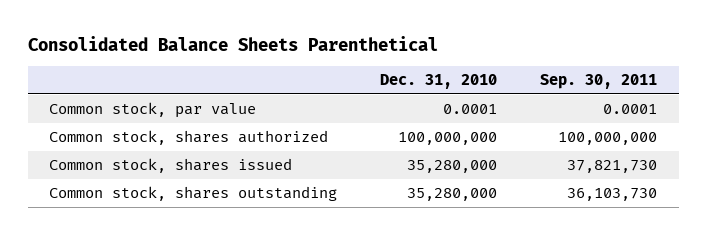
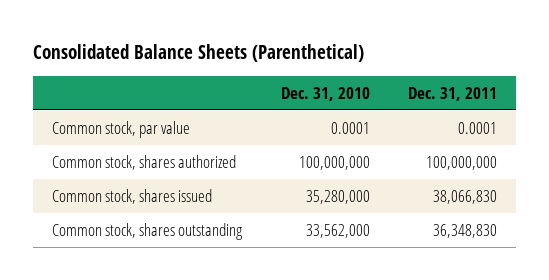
[27,35,438,51] Consolidated Balance Sheets Parenthetical -> [33,43,365,62] Consolidated Balance Sheets (Parenthetical)
[540,74,658,90] Sep. 30, 2011 -> none
none -> [407,86,497,101] Dec. 31, 2011
[407,188,498,202] 35,280,000 -> [305,224,370,239] 33,562,000

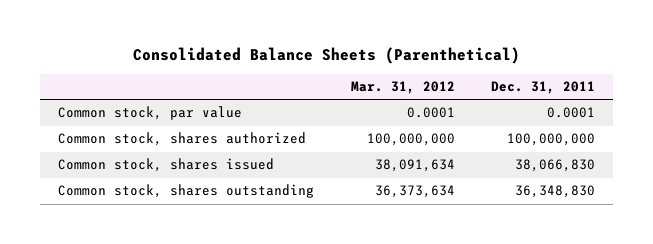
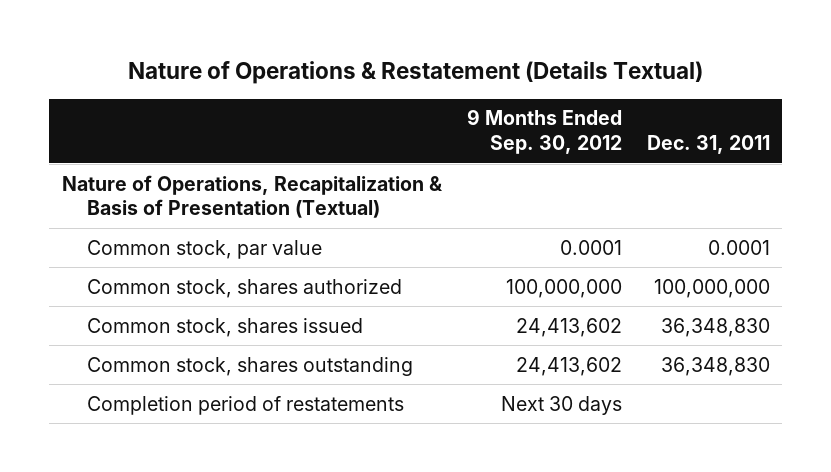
[132,47,520,65] Consolidated Balance Sheets (Parenthetical) -> [127,61,703,85] Nature of Operations & Restatement (Details Textual)
[350,81,455,95] Mar. 31, 2012 -> none
none -> [466,109,622,155] 9 Months Ended Sep. 30, 2012
none -> [61,174,443,219] Nature of Operations, Recapitalization & Basis of Presentation (Textual)
[515,159,596,173] 38,066,830 -> [660,317,770,337] 36,348,830
none -> [86,395,404,415] Completion period of restatements

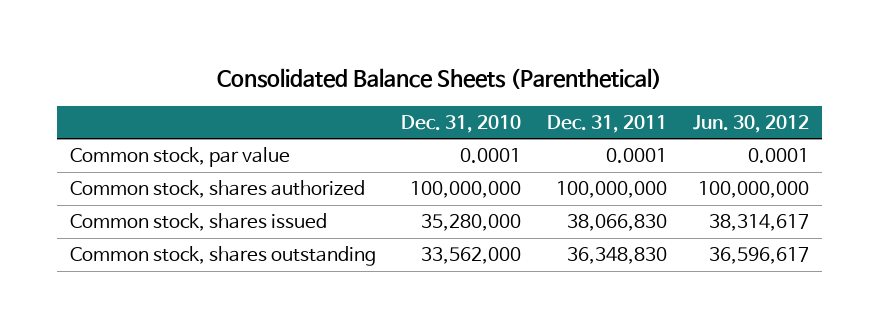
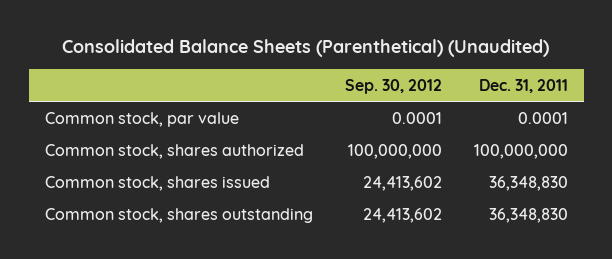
[217,68,663,90] Consolidated Balance Sheets (Parenthetical) -> [62,39,550,58] Consolidated Balance Sheets (Parenthetical) (Unaudited)
[401,114,522,133] Dec. 31, 2010 -> none
[693,114,810,133] Jun. 30, 2012 -> none
none -> [344,78,442,94] Sep. 30, 2012
[567,214,668,232] 38,066,830 -> [488,175,568,191] 36,348,830

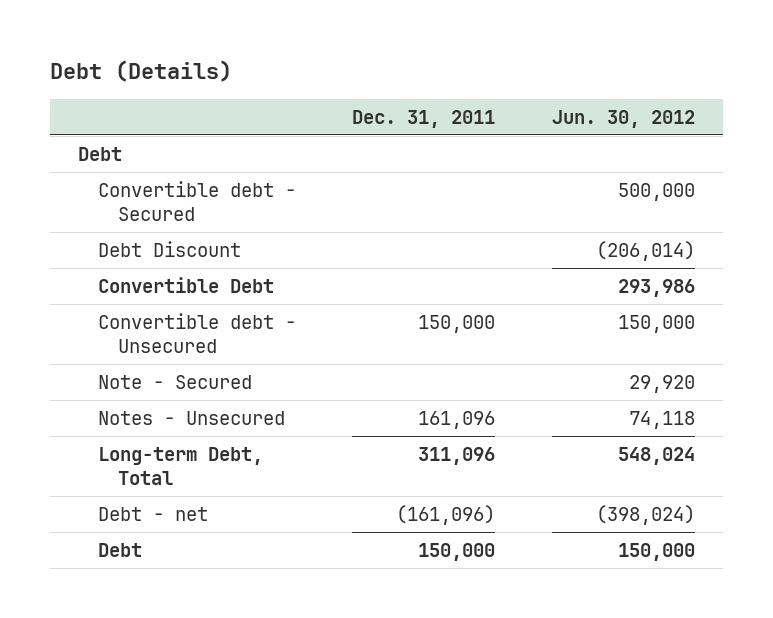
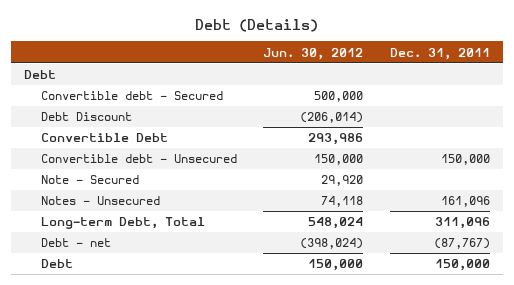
[396,505,496,526] (161,096) -> [433,238,490,250] (87,767)

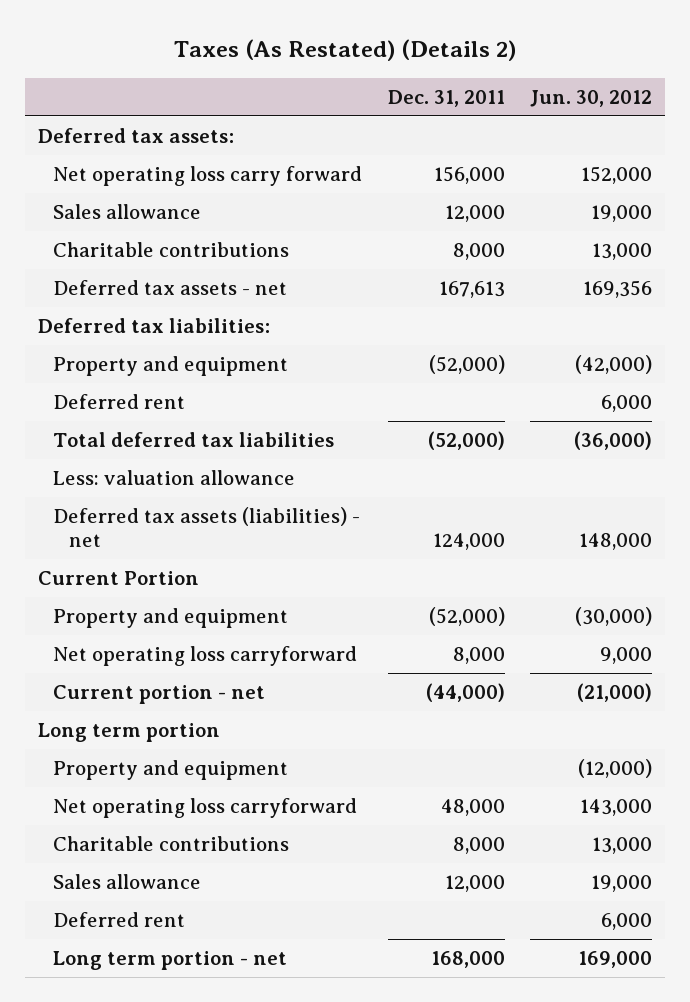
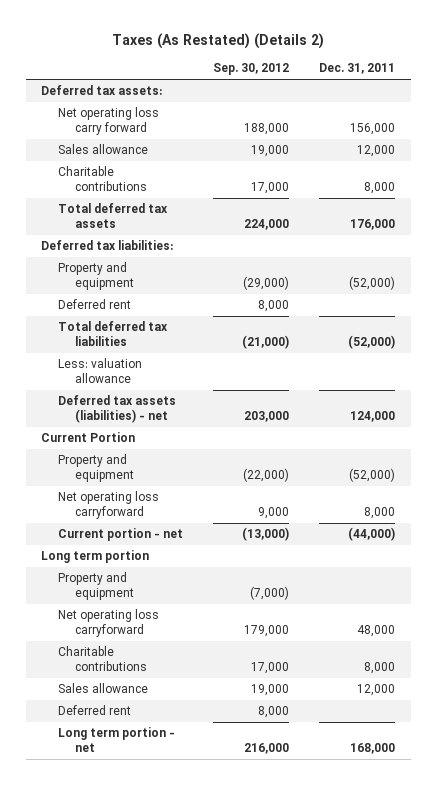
[530,89,653,107] Jun. 30, 2012 -> none
none -> [213,63,290,76] Sep. 30, 2012
[53,279,288,295] Deferred tax assets - net -> [57,203,168,229] Total deferred tax assets
[438,280,505,298] 167,613 -> [350,219,396,231] 176,000

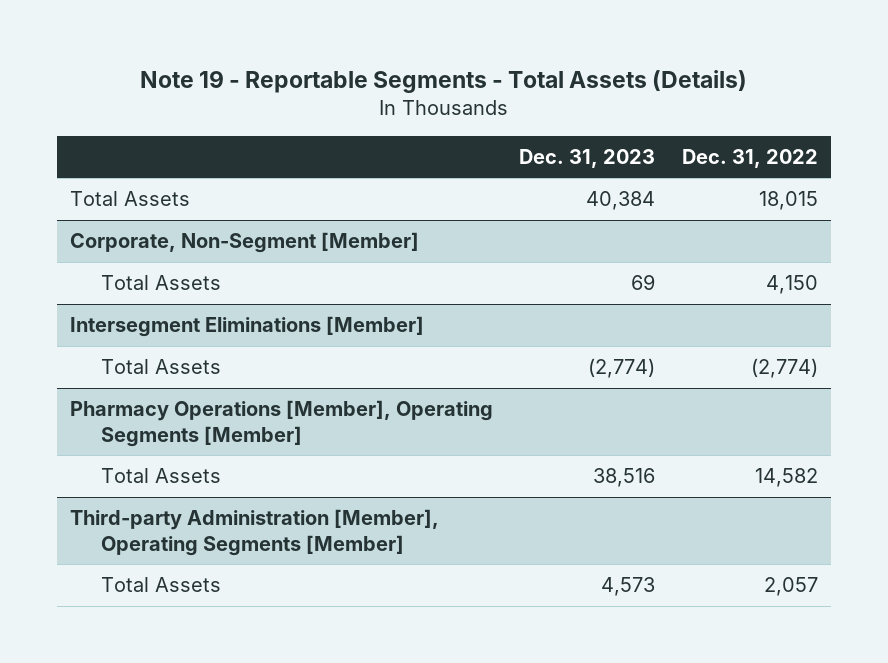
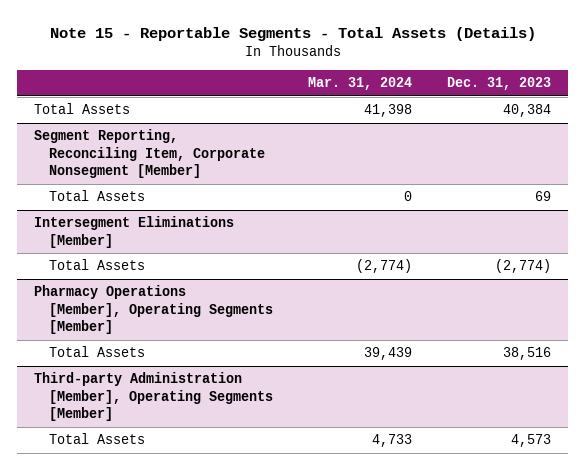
[139,70,747,94] Note 19 - Reportable Segments - Total Assets (Details) -> [49,27,536,42] Note 15 - Reportable Segments - Total Assets (Details)
[681,148,818,168] Dec. 31, 2022 -> none
none -> [308,77,413,91] Mar. 31, 2024
[70,232,420,254] Corporate, Non-Segment [Member] -> [34,129,266,179] Segment Reporting, Reconciling Item, Corporate Nonsegment [Member]

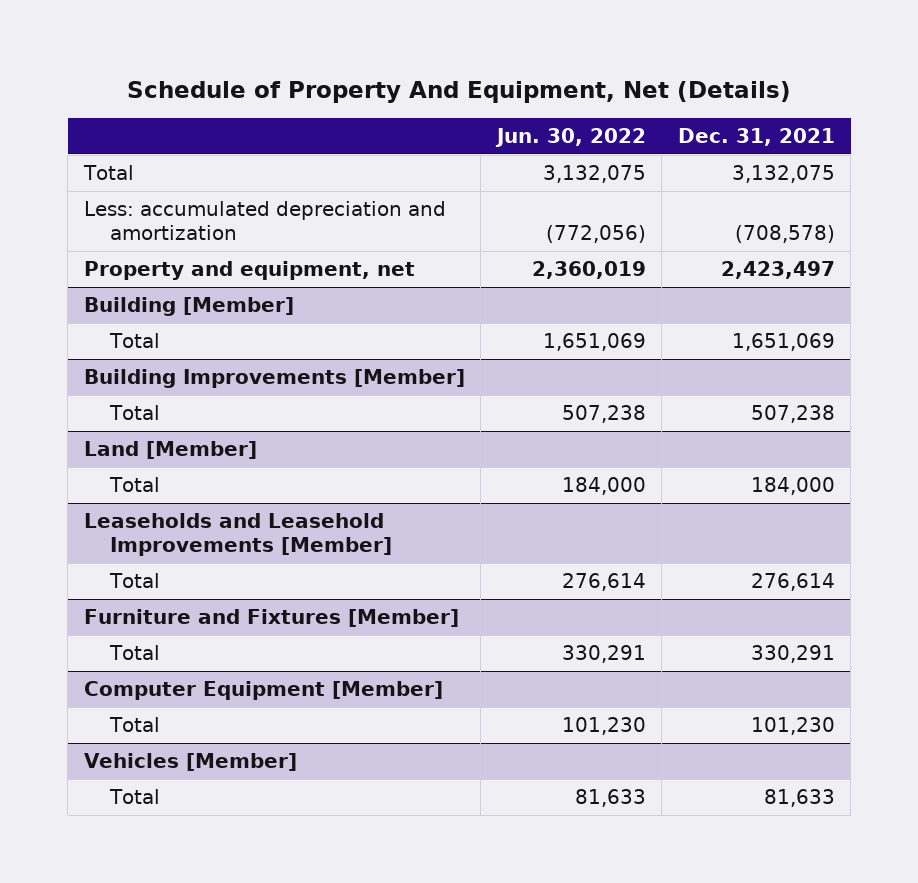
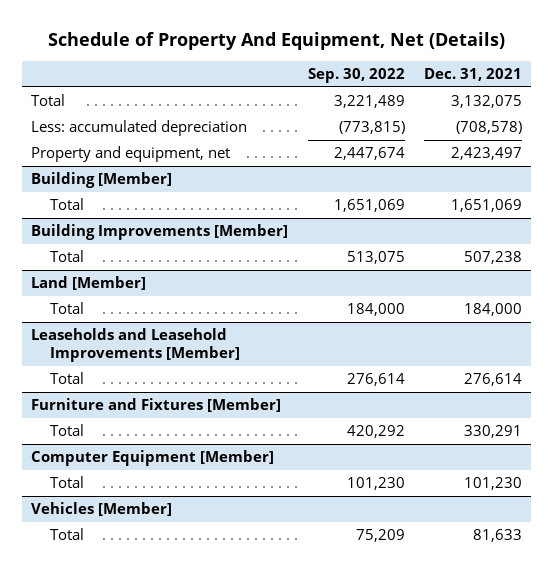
[494,127,646,147] Jun. 30, 2022 -> none
none -> [307,68,405,84] Sep. 30, 2022
[83,200,446,241] Less: accumulated depreciation and amortization -> [31,120,248,137] Less: accumulated depreciation

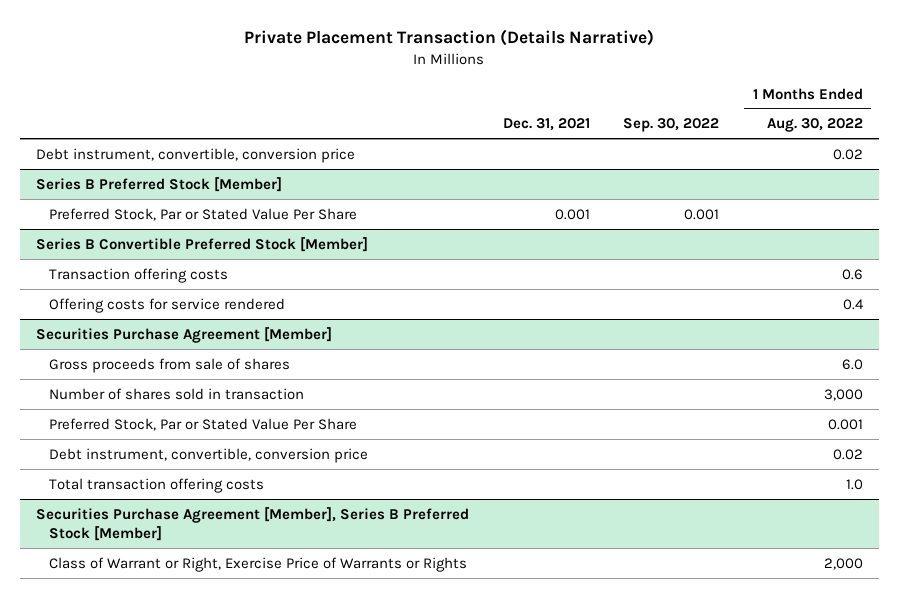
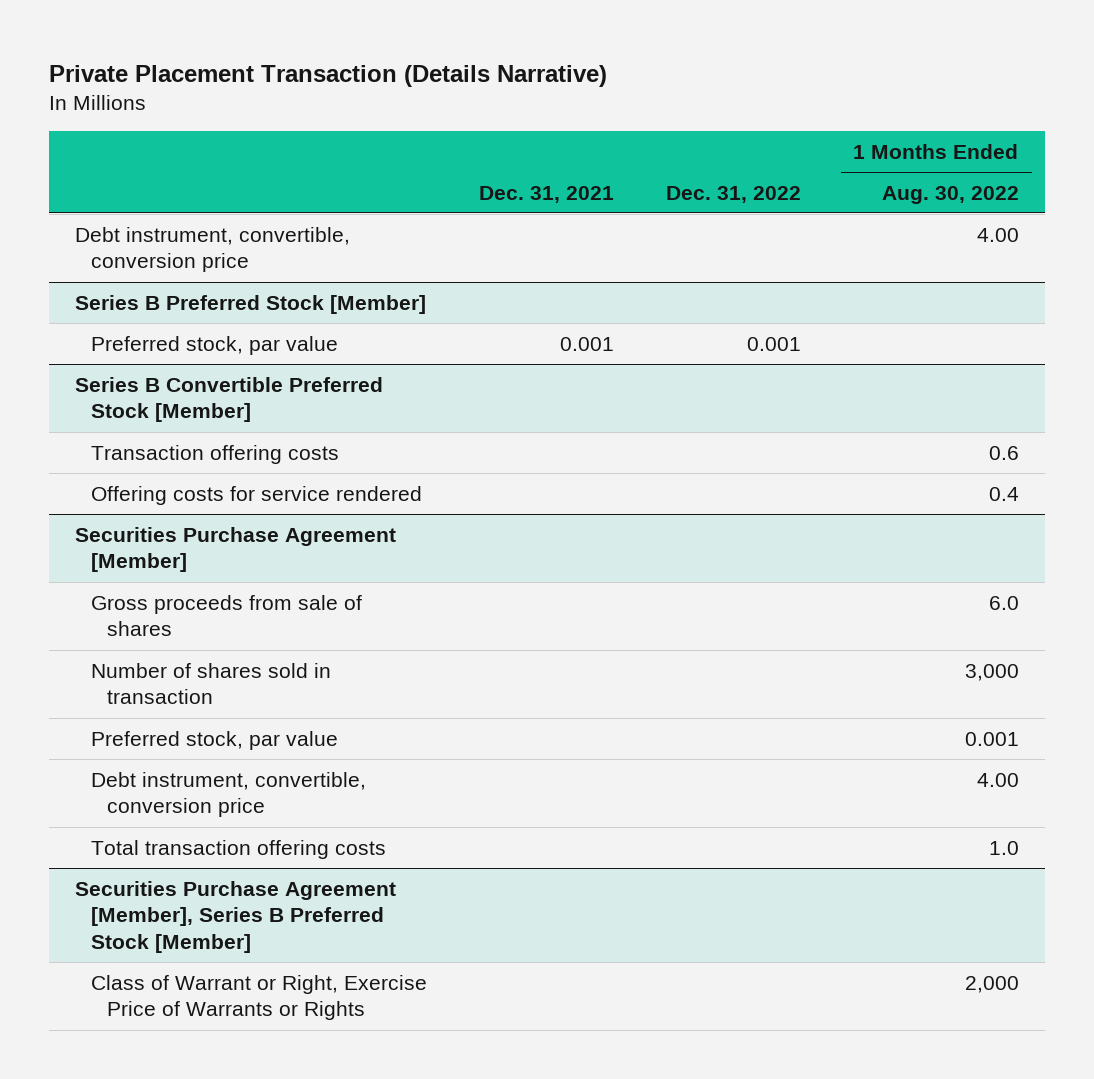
[623,118,720,133] Sep. 30, 2022 -> none
none -> [666,185,802,203] Dec. 31, 2022
[832,148,863,160] 0.02 -> [976,227,1019,242] 4.00
[49,207,358,221] Preferred Stock, Par or Stated Value Per Share -> [91,335,339,355] Preferred stock, par value
[49,417,358,431] Preferred Stock, Par or Stated Value Per Share -> [91,730,339,750] Preferred stock, par value
[832,448,863,460] 0.02 -> [976,772,1019,787] 4.00

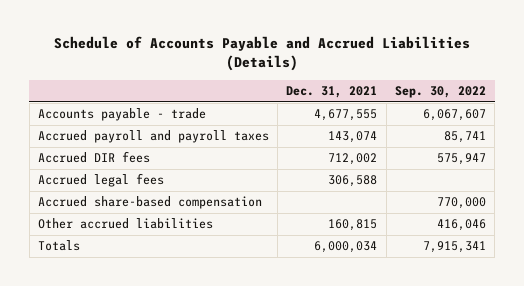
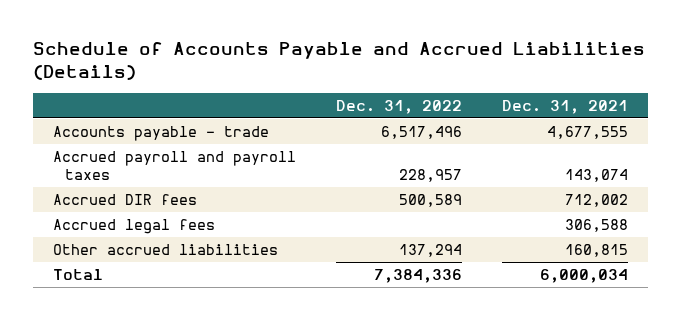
[394,86,486,99] Sep. 30, 2022 -> none
none -> [335,99,462,114] Dec. 31, 2022
[37,196,262,210] Accrued share-based compensation -> none
[37,240,80,252] Totals -> [52,268,103,280] Total

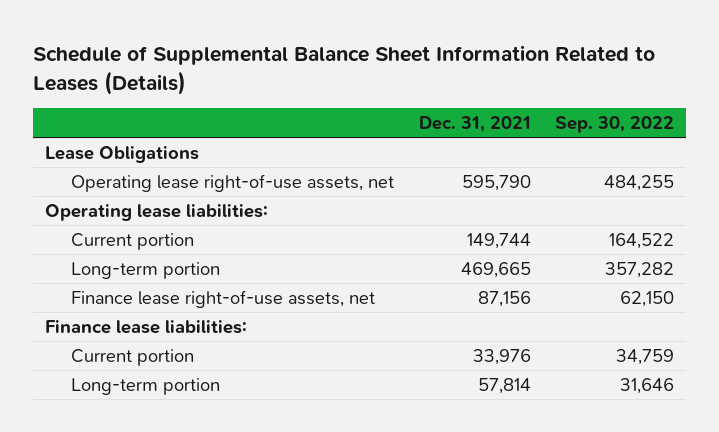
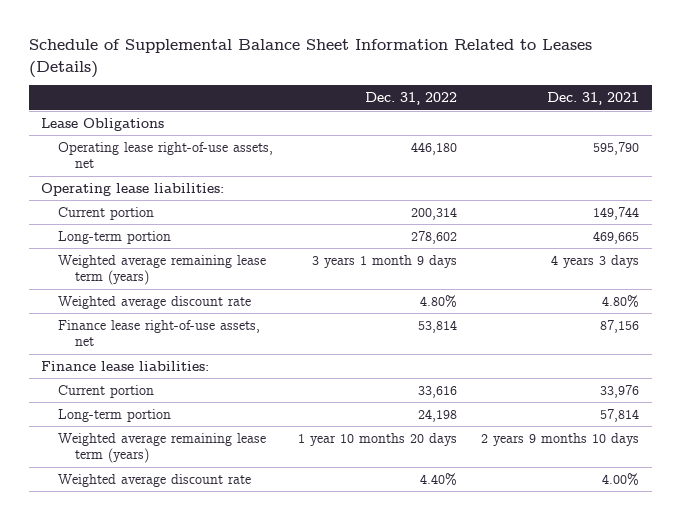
[554,115,674,133] Sep. 30, 2022 -> none
none -> [364,92,457,106] Dec. 31, 2022
none -> [57,254,266,286] Weighted average remaining lease term (years)
none -> [57,295,251,309] Weighted average discount rate
none -> [57,432,266,464] Weighted average remaining lease term (years)
none -> [57,473,251,487] Weighted average discount rate

